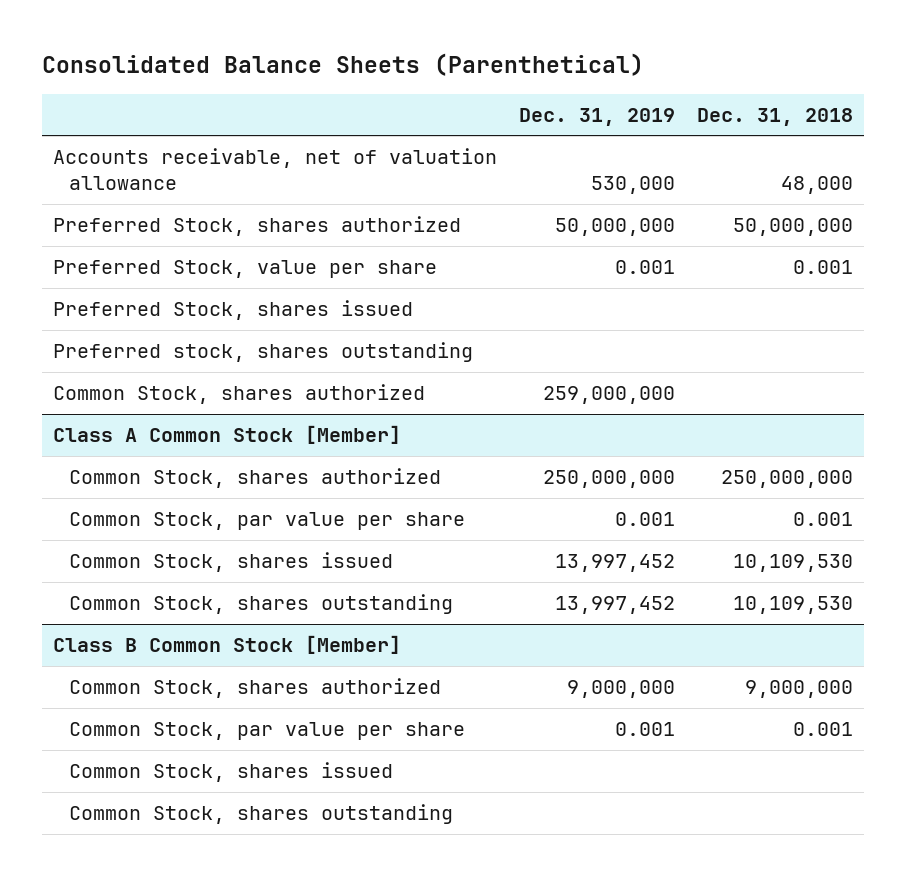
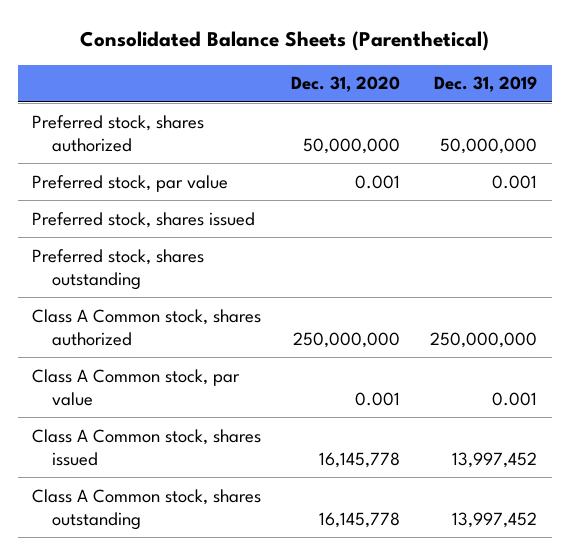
[697,107,854,126] Dec. 31, 2018 -> none
none -> [291,76,401,93] Dec. 31, 2020
[53,148,498,191] Accounts receivable, net of valuation allowance -> none
[53,216,462,237] Preferred Stock, shares authorized -> [32,114,205,152] Preferred stock, shares authorized
[53,260,438,279] Preferred Stock, value per share -> [32,174,229,192] Preferred stock, par value
[53,300,414,321] Preferred Stock, shares issued -> [32,211,256,228] Preferred stock, shares issued
[53,425,402,445] Class A Common Stock [Member] -> none
[68,468,441,489] Common Stock, shares authorized -> none
[53,635,402,655] Class B Common Stock [Member] -> none
[68,678,441,699] Common Stock, shares authorized -> none
[68,722,465,741] Common Stock, par value per share -> none
[68,762,393,783] Common Stock, shares issued -> none
[68,804,453,825] Common Stock, shares outstanding -> none
[53,384,426,405] Common Stock, shares authorized -> [32,308,262,346] Class A Common stock, shares authorized
[543,386,676,405] 259,000,000 -> [430,331,538,348] 250,000,000
[68,512,465,531] Common Stock, par value per share -> [32,368,241,406] Class A Common stock, par value
[68,552,393,573] Common Stock, shares issued -> [32,428,262,466] Class A Common stock, shares issued
[68,594,453,615] Common Stock, shares outstanding -> [32,488,262,530] Class A Common stock, shares outstanding

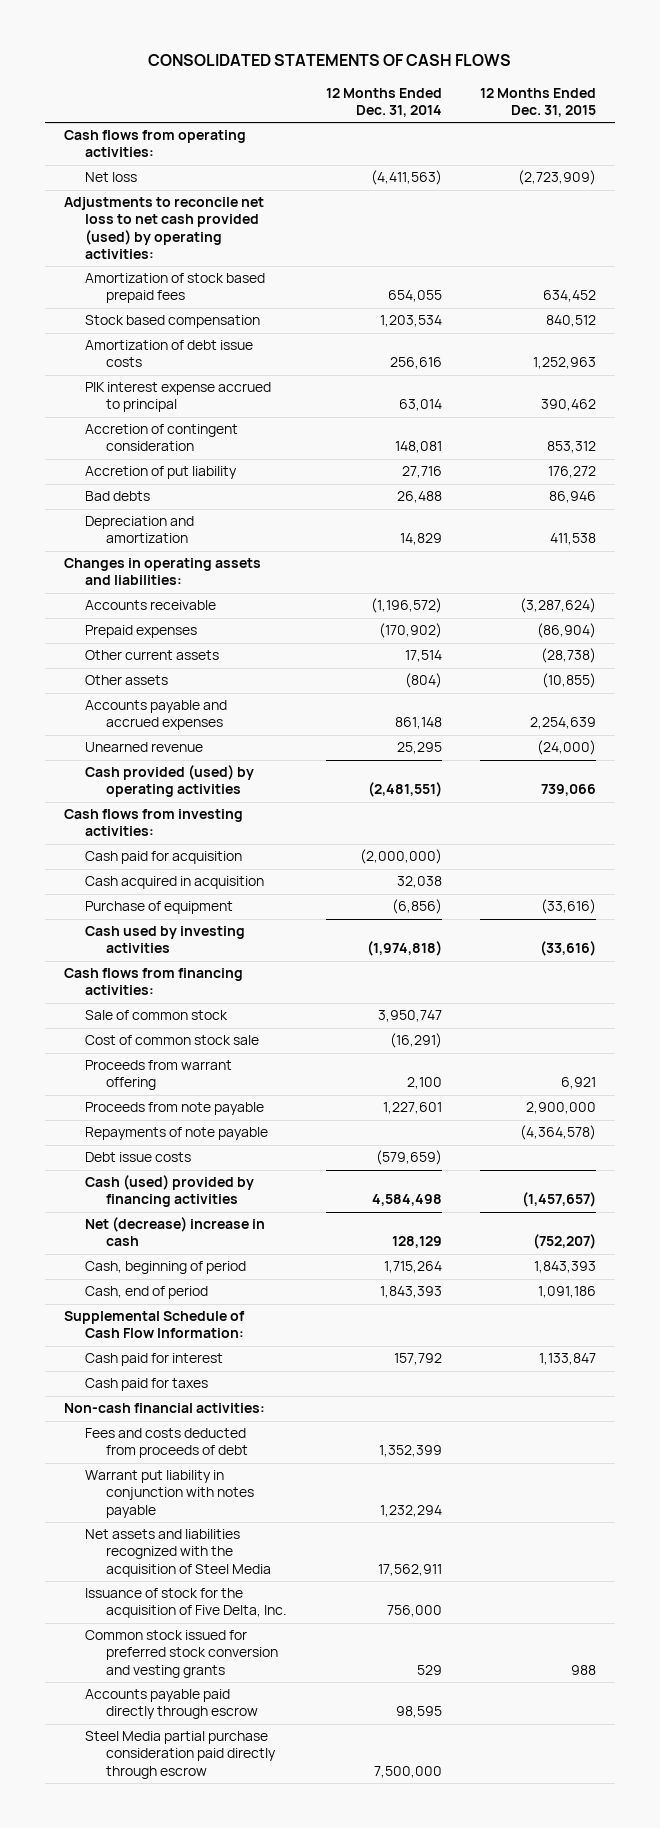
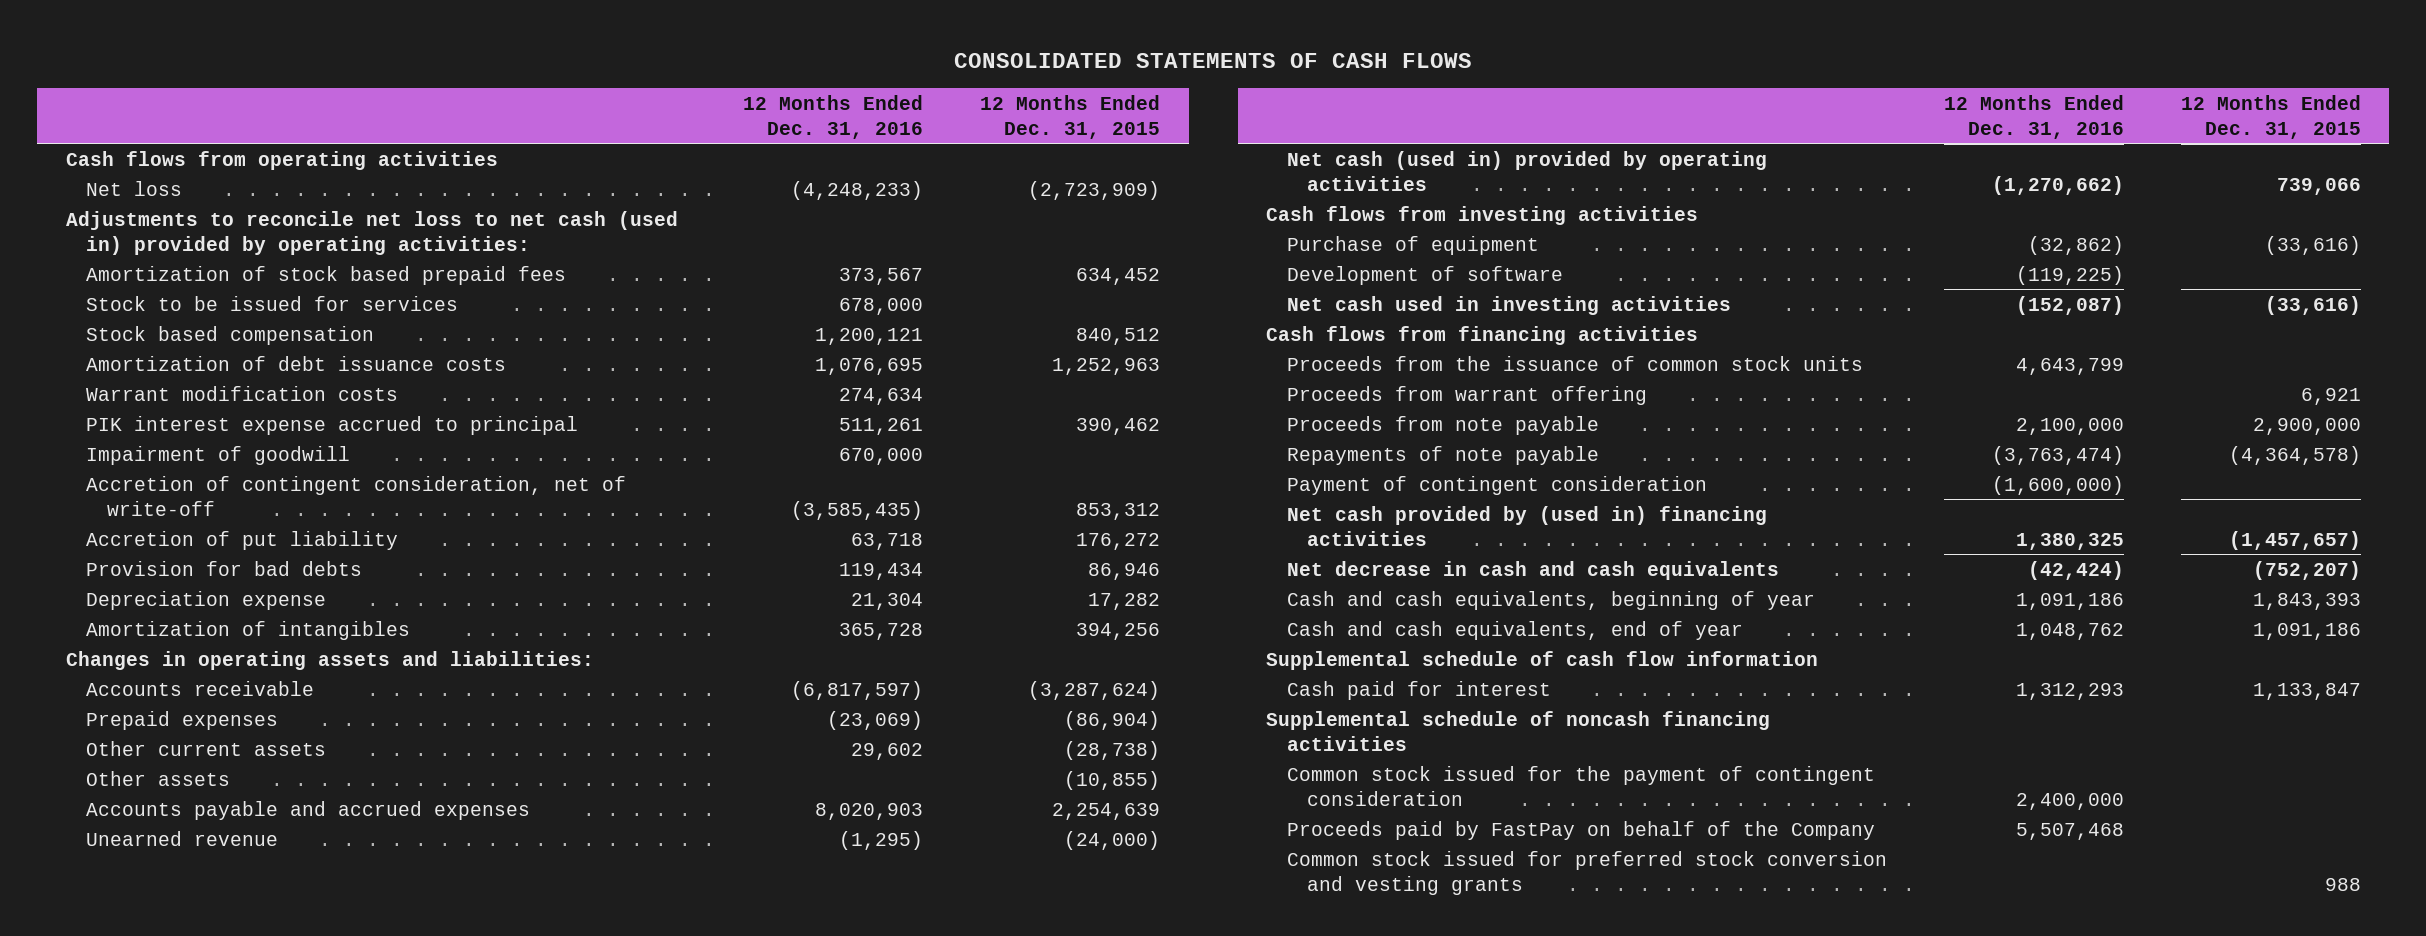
[325,87,442,117] 12 Months Ended Dec. 31, 2014 -> none
none -> [743,94,924,139] 12 Months Ended Dec. 31, 2016
[64,130,247,158] Cash flows from operating activities: -> [65,150,498,170] Cash flows from operating activities
[64,197,265,259] Adjustments to reconcile net loss to net cash provided (used) by operating activities: -> [65,210,678,255] Adjustments to reconcile net loss to net cash (used in) provided by operating activities:
none -> [86,295,459,311] Stock to be issued for services
[85,340,254,368] Amortization of debt issue costs -> [86,355,507,371] Amortization of debt issuance costs
none -> [86,385,399,401] Warrant modification costs
none -> [86,445,351,465] Impairment of goodwill
[85,424,239,452] Accretion of contingent consideration -> [86,475,627,516] Accretion of contingent consideration, net of write-off
[85,516,195,544] Depreciation and amortization -> none
[85,491,151,502] Bad debts -> [86,560,363,576] Provision for bad debts
none -> [86,590,327,610] Depreciation expense
none -> [86,620,411,640] Amortization of intangibles
[85,851,243,865] Cash paid for acquisition -> none
[85,876,265,890] Cash acquired in acquisition -> none
[85,765,255,798] Cash provided (used) by operating activities -> [1286,150,1767,191] Net cash (used in) provided by operating activities
[64,809,244,837] Cash flows from investing activities: -> [1266,205,1699,225] Cash flows from investing activities
[85,1035,260,1046] Cost of common stock sale -> none
none -> [1286,265,1563,285] Development of software
[85,926,246,954] Cash used by investing activities -> [1286,295,1731,315] Net cash used in investing activities
[64,968,244,996] Cash flows from financing activities: -> [1266,325,1699,345] Cash flows from financing activities
[85,1010,229,1021] Sale of common stock -> [1286,355,1863,371] Proceeds from the issuance of common stock units
[85,1152,192,1163] Debt issue costs -> none
none -> [1286,475,1707,495] Payment of contingent consideration
[85,1175,255,1208] Cash (used) provided by financing activities -> [1286,505,1767,546] Net cash provided by (used in) financing activities
[85,1217,266,1247] Net (decrease) increase in cash -> [1286,560,1779,580] Net decrease in cash and cash equivalents
[85,1261,247,1275] Cash, beginning of period -> [1286,590,1815,610] Cash and cash equivalents, beginning of year
[85,1286,209,1300] Cash, end of period -> [1286,620,1743,640] Cash and cash equivalents, end of year
[64,1311,246,1339] Supplemental Schedule of Cash Flow Information: -> [1266,650,1819,670] Supplemental schedule of cash flow information
[85,1378,209,1392] Cash paid for taxes -> none
[85,1428,249,1459] Fees and costs deducted from proceeds of debt -> none
[85,1470,255,1518] Warrant put liability in conjunction with notes payable -> none
[85,1529,272,1577] Net assets and liabilities recognized with the acquisition of Steel Media -> none
[85,1588,288,1619] Issuance of stock for the acquisition of Five Delta, Inc. -> none
[64,1403,266,1414] Non-cash financial activities: -> [1266,710,1771,751] Supplemental schedule of noncash financing activities
none -> [1286,765,1875,806] Common stock issued for the payment of contingent consideration
none -> [1286,820,1875,840] Proceeds paid by FastPay on behalf of the Company
[85,1689,259,1720] Accounts payable paid directly through escrow -> none
[85,1731,277,1779] Steel Media partial purchase consideration paid directly through escrow -> none

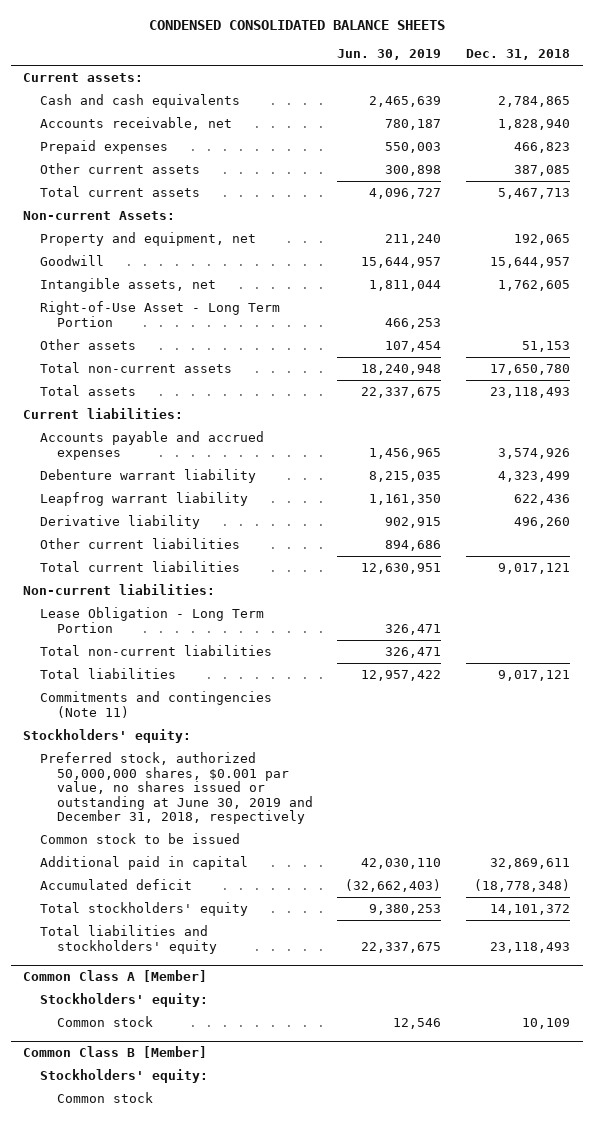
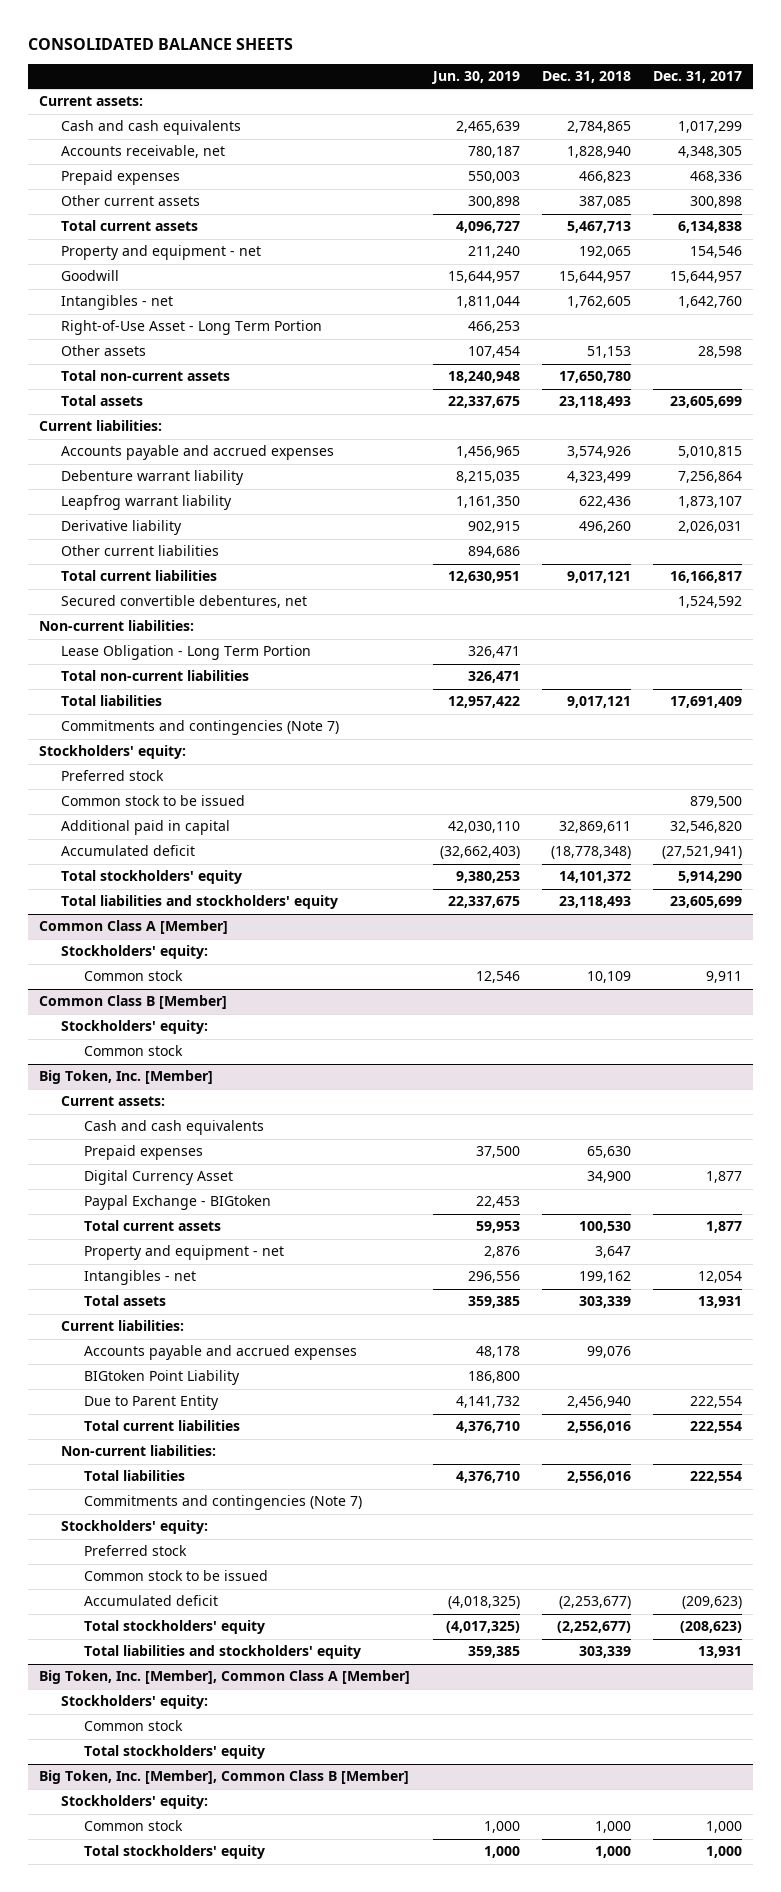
[148,19,445,30] CONDENSED CONSOLIDATED BALANCE SHEETS -> [28,37,294,50] CONSOLIDATED BALANCE SHEETS
none -> [653,70,743,83] Dec. 31, 2017
[22,211,175,221] Non-current Assets: -> none
[39,232,256,247] Property and equipment, net -> [61,245,262,261] Property and equipment - net
[39,278,216,293] Intangible assets, net -> [61,295,174,311] Intangibles - net
none -> [61,595,308,609] Secured convertible debentures, net
[39,691,272,718] Commitments and contingencies (Note 11) -> [61,720,340,736] Commitments and contingencies (Note 7)
[39,752,313,825] Preferred stock, authorized 50,000,000 shares, $0.001 par value, no shares issued or outstanding at June 30, 2019 and December 31, 2018, respectively -> [61,770,165,782] Preferred stock
none -> [39,1070,214,1085] Big Token, Inc. [Member]
none -> [61,1096,166,1107] Current assets:
none -> [83,1120,264,1136] Cash and cash equivalents
none -> [83,1145,203,1161] Prepaid expenses
none -> [83,1170,233,1186] Digital Currency Asset
none -> [83,1195,271,1211] Paypal Exchange - BIGtoken
none -> [83,1220,221,1232] Total current assets
none -> [83,1245,284,1261] Property and equipment - net
none -> [83,1270,196,1286] Intangibles - net
none -> [83,1295,166,1307] Total assets
none -> [61,1320,185,1332] Current liabilities:
none -> [83,1345,357,1361] Accounts payable and accrued expenses
none -> [83,1370,240,1386] BIGtoken Point Liability
none -> [83,1395,219,1411] Due to Parent Entity
none -> [83,1420,240,1432] Total current liabilities
none -> [61,1445,217,1457] Non-current liabilities:
none -> [83,1470,185,1482] Total liabilities
none -> [83,1495,362,1511] Commitments and contingencies (Note 7)
none -> [61,1520,209,1535] Stockholders' equity:
none -> [83,1545,187,1557] Preferred stock
none -> [83,1570,268,1582] Common stock to be issued
none -> [83,1595,218,1607] Accumulated deficit
none -> [83,1620,265,1635] Total stockholders' equity
none -> [83,1645,361,1660] Total liabilities and stockholders' equity
none -> [39,1670,411,1685] Big Token, Inc. [Member], Common Class A [Member]
none -> [61,1695,209,1710] Stockholders' equity:
none -> [83,1720,183,1732] Common stock
none -> [83,1745,265,1760] Total stockholders' equity
none -> [39,1770,410,1785] Big Token, Inc. [Member], Common Class B [Member]
none -> [61,1795,209,1810] Stockholders' equity:
none -> [83,1820,183,1832] Common stock
none -> [83,1845,265,1860] Total stockholders' equity

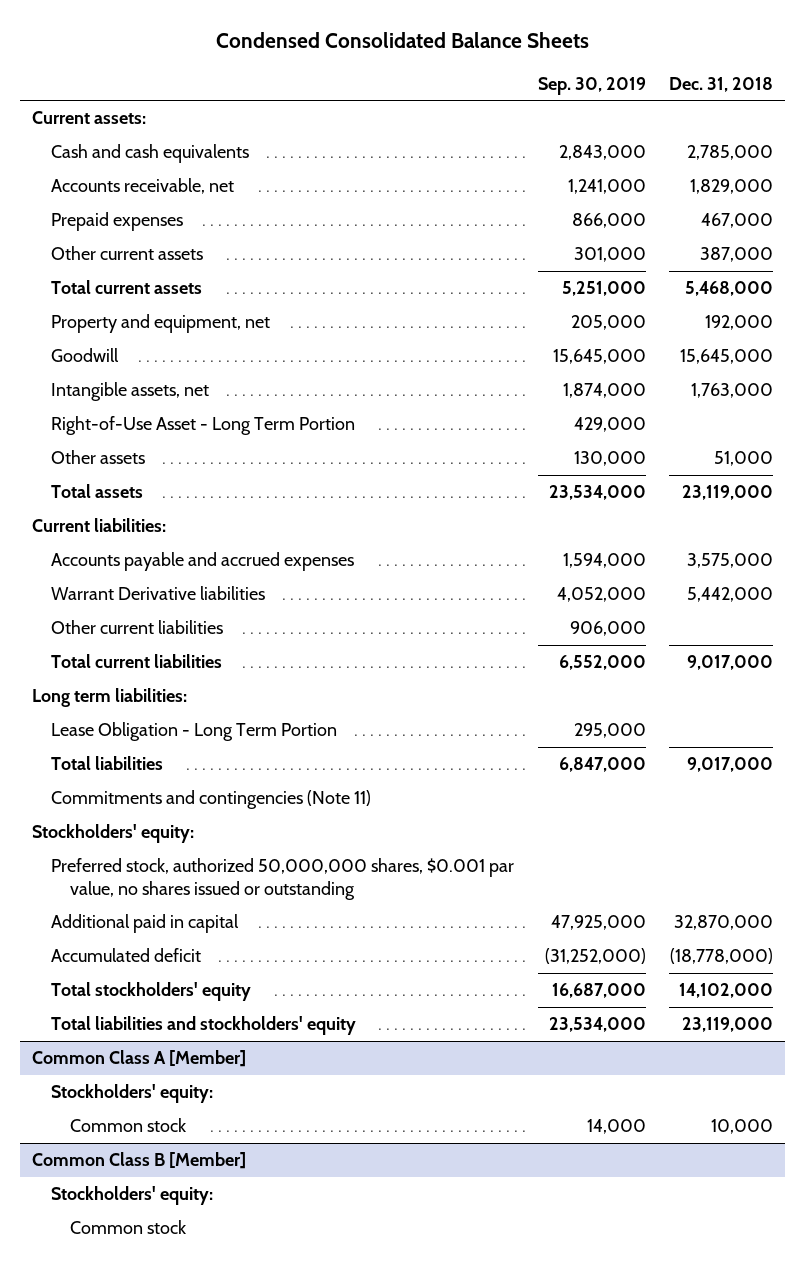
[28,37,294,50] CONSOLIDATED BALANCE SHEETS -> [215,32,589,49] Condensed Consolidated Balance Sheets
[430,70,520,84] Jun. 30, 2019 -> none
[653,70,743,83] Dec. 31, 2017 -> none
none -> [537,76,646,95] Sep. 30, 2019
[566,121,631,134] 2,784,865 -> [687,145,774,161] 2,785,000
[566,146,631,159] 1,828,940 -> [690,179,774,195] 1,829,000
[578,171,631,184] 466,823 -> [701,213,774,229] 467,000
[578,196,631,209] 387,085 -> [700,247,774,263] 387,000
[566,221,631,234] 5,467,713 -> [685,281,774,297] 5,468,000
[61,245,262,261] Property and equipment - net -> [51,314,271,334] Property and equipment, net
[578,246,631,259] 192,065 -> [705,315,774,331] 192,000
[558,271,631,284] 15,644,957 -> [680,349,774,365] 15,645,000
[61,295,174,311] Intangibles - net -> [51,382,210,402] Intangible assets, net
[566,296,631,309] 1,762,605 -> [691,383,774,399] 1,763,000
[61,370,231,382] Total non-current assets -> none
[586,346,631,359] 51,153 -> [714,451,774,467] 51,000
[558,396,631,409] 23,118,493 -> [682,485,774,501] 23,119,000
[61,470,245,486] Debenture warrant liability -> none
[61,495,233,511] Leapfrog warrant liability -> none
[566,446,631,459] 3,574,926 -> [687,553,774,569] 3,575,000
[61,520,183,536] Derivative liability -> [51,586,266,601] Warrant Derivative liabilities
[578,521,631,534] 496,260 -> [687,587,774,603] 5,442,000
[61,595,308,609] Secured convertible debentures, net -> none
[566,571,631,584] 9,017,121 -> [687,655,774,671] 9,017,000
[39,620,195,632] Non-current liabilities: -> [31,688,187,708] Long term liabilities:
[61,670,250,682] Total non-current liabilities -> none
[566,696,631,709] 9,017,121 -> [687,757,774,773] 9,017,000
[61,720,340,736] Commitments and contingencies (Note 7) -> [51,790,372,810] Commitments and contingencies (Note 11)
[61,795,246,807] Common stock to be issued -> none
[61,770,165,782] Preferred stock -> [51,858,515,900] Preferred stock, authorized 50,000,000 shares, $0.001 par value, no shares issued or outstanding
[558,821,631,834] 32,869,611 -> [674,915,774,931] 32,870,000
[550,846,631,860] (18,778,348) -> [670,948,774,965] (18,778,000)
[558,871,631,884] 14,101,372 -> [679,983,774,999] 14,102,000
[558,896,631,909] 23,118,493 -> [682,1017,774,1033] 23,119,000
[586,971,631,984] 10,109 -> [711,1119,774,1135] 10,000
[39,1070,214,1085] Big Token, Inc. [Member] -> none
[61,1096,166,1107] Current assets: -> none
[83,1120,264,1136] Cash and cash equivalents -> none
[83,1145,203,1161] Prepaid expenses -> none
[83,1170,233,1186] Digital Currency Asset -> none
[83,1195,271,1211] Paypal Exchange - BIGtoken -> none
[83,1220,221,1232] Total current assets -> none
[83,1245,284,1261] Property and equipment - net -> none
[83,1270,196,1286] Intangibles - net -> none
[83,1295,166,1307] Total assets -> none
[61,1320,185,1332] Current liabilities: -> none
[83,1345,357,1361] Accounts payable and accrued expenses -> none
[83,1370,240,1386] BIGtoken Point Liability -> none
[83,1395,219,1411] Due to Parent Entity -> none
[83,1420,240,1432] Total current liabilities -> none
[61,1445,217,1457] Non-current liabilities: -> none
[83,1470,185,1482] Total liabilities -> none
[83,1495,362,1511] Commitments and contingencies (Note 7) -> none
[61,1520,209,1535] Stockholders' equity: -> none
[83,1545,187,1557] Preferred stock -> none
[83,1570,268,1582] Common stock to be issued -> none
[83,1595,218,1607] Accumulated deficit -> none
[83,1620,265,1635] Total stockholders' equity -> none
[83,1645,361,1660] Total liabilities and stockholders' equity -> none
[39,1670,411,1685] Big Token, Inc. [Member], Common Class A [Member] -> none
[61,1695,209,1710] Stockholders' equity: -> none
[83,1720,183,1732] Common stock -> none
[83,1745,265,1760] Total stockholders' equity -> none
[39,1770,410,1785] Big Token, Inc. [Member], Common Class B [Member] -> none
[61,1795,209,1810] Stockholders' equity: -> none
[83,1820,183,1832] Common stock -> none
[83,1845,265,1860] Total stockholders' equity -> none

